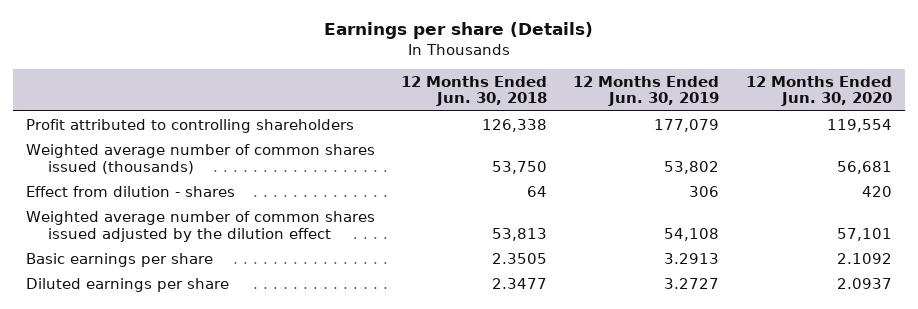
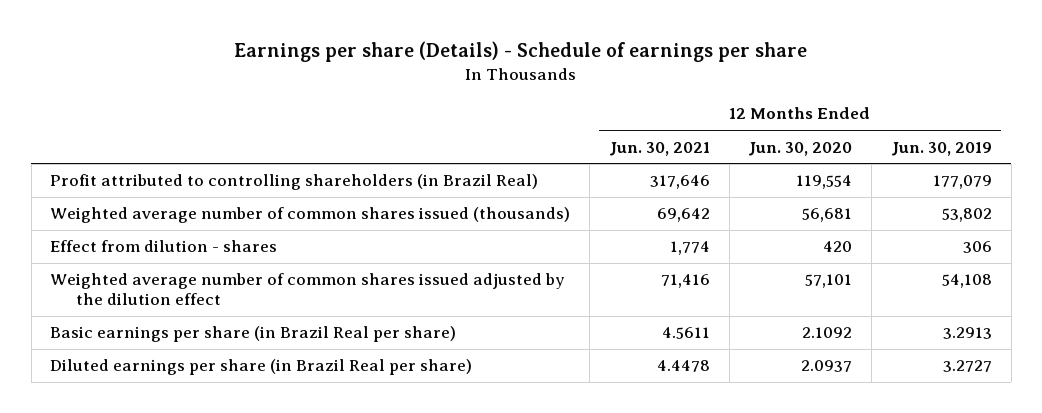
[323,22,593,40] Earnings per share (Details) -> [234,41,808,63] Earnings per share (Details) - Schedule of earnings per share
[401,75,548,107] 12 Months Ended Jun. 30, 2018 -> none
none -> [608,141,710,156] Jun. 30, 2021
[26,118,355,133] Profit attributed to controlling shareholders -> [50,174,539,191] Profit attributed to controlling shareholders (in Brazil Real)
[26,252,214,267] Basic earnings per share -> [50,326,457,343] Basic earnings per share (in Brazil Real per share)
[26,277,230,292] Diluted earnings per share -> [50,359,473,376] Diluted earnings per share (in Brazil Real per share)

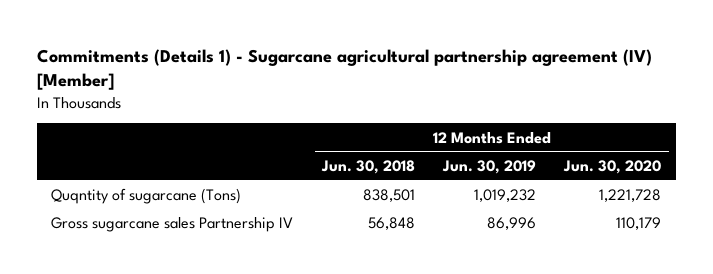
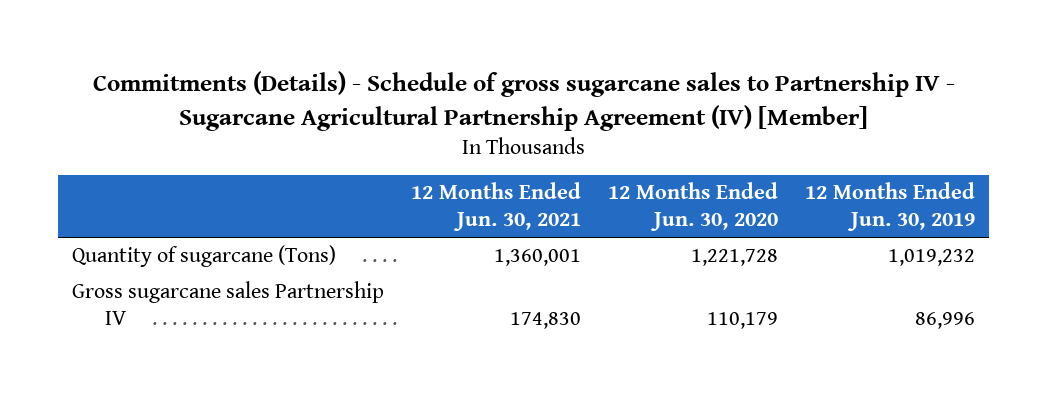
[37,48,653,91] Commitments (Details 1) - Sugarcane agricultural partnership agreement (IV) [Member] -> [92,71,955,131] Commitments (Details) - Schedule of gross sugarcane sales to Partnership IV - Sugarcane Agricultural Partnership Agreement (IV) [Member]
[320,159,415,174] Jun. 30, 2018 -> none
none -> [410,182,581,232] 12 Months Ended Jun. 30, 2021
[51,188,242,205] Quqntity of sugarcane (Tons) -> [71,245,336,268] Quantity of sugarcane (Tons)

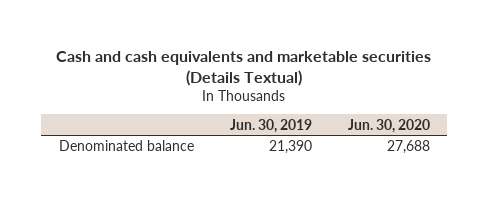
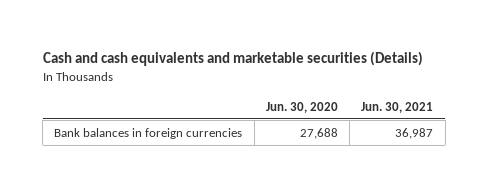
[56,50,432,86] Cash and cash equivalents and marketable securities (Details Textual) -> [42,50,423,66] Cash and cash equivalents and marketable securities (Details)
[229,118,312,133] Jun. 30, 2019 -> none
none -> [361,101,434,113] Jun. 30, 2021
[59,140,195,152] Denominated balance -> [54,127,243,139] Bank balances in foreign currencies

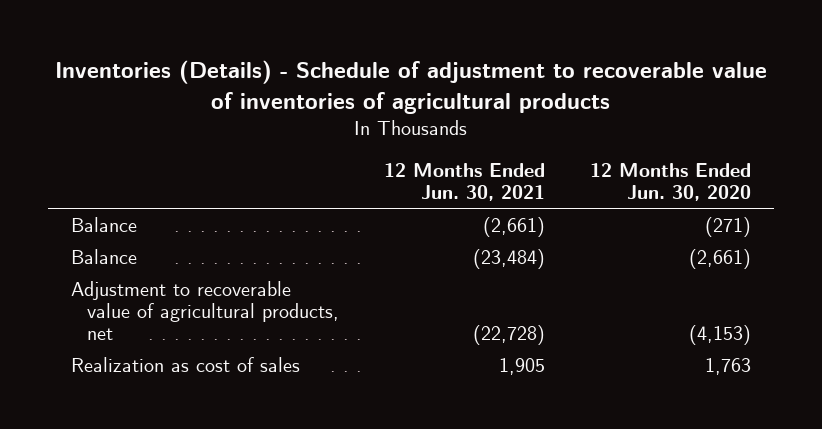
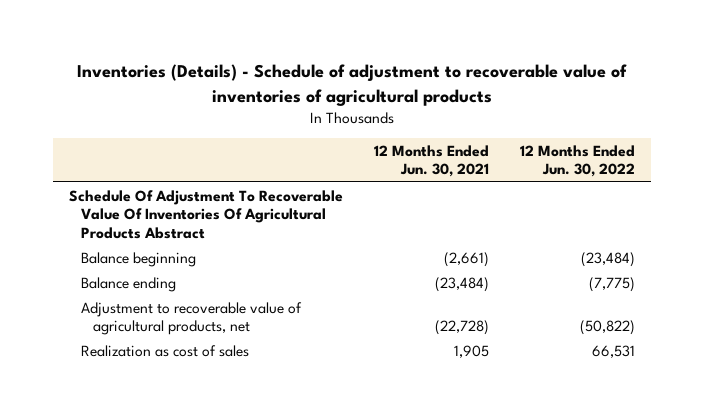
[590,162,752,202] 12 Months Ended Jun. 30, 2020 -> none
none -> [520,144,636,178] 12 Months Ended Jun. 30, 2022
none -> [68,189,343,239] Schedule Of Adjustment To Recoverable Value Of Inventories Of Agricultural Products Abstract
[70,216,137,232] Balance -> [80,251,196,267] Balance beginning
[70,248,137,264] Balance -> [80,276,176,292] Balance ending

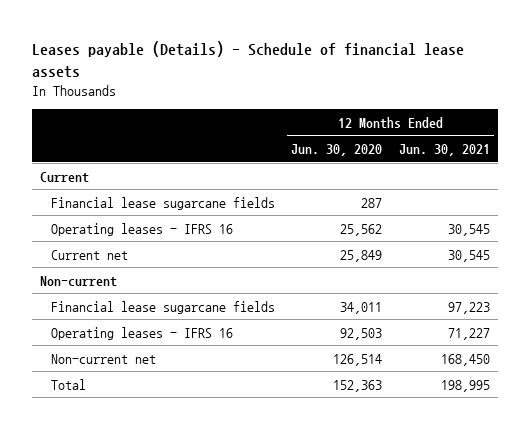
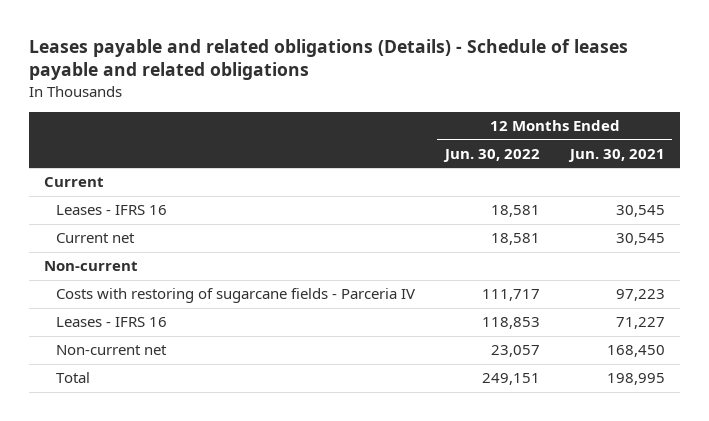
[32,41,465,79] Leases payable (Details) - Schedule of financial lease assets -> [29,38,629,81] Leases payable and related obligations (Details) - Schedule of leases payable and related obligations
[291,144,383,157] Jun. 30, 2020 -> none
none -> [442,148,540,162] Jun. 30, 2022
[51,196,276,210] Financial lease sugarcane fields -> none
[51,222,234,236] Operating leases - IFRS 16 -> [55,205,167,216] Leases - IFRS 16
[51,300,276,314] Financial lease sugarcane fields -> [55,288,415,304] Costs with restoring of sugarcane fields - Parceria IV
[51,326,234,340] Operating leases - IFRS 16 -> [55,317,167,328] Leases - IFRS 16

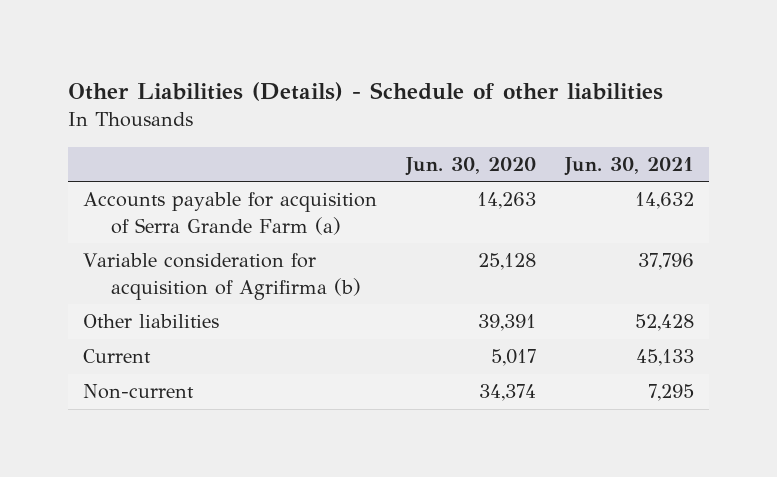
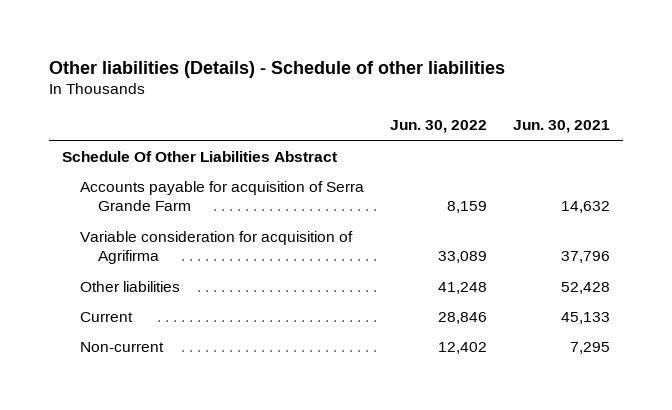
[67,82,663,102] Other Liabilities (Details) - Schedule of other liabilities -> [49,60,506,78] Other liabilities (Details) - Schedule of other liabilities
[405,156,537,176] Jun. 30, 2020 -> none
none -> [390,120,488,134] Jun. 30, 2022
none -> [62,150,338,162] Schedule Of Other Liabilities Abstract
[82,192,377,235] Accounts payable for acquisition of Serra Grande Farm (a) -> [80,180,365,212] Accounts payable for acquisition of Serra Grande Farm
[82,253,362,300] Variable consideration for acquisition of Agrifirma (b) -> [80,230,354,265] Variable consideration for acquisition of Agrifirma

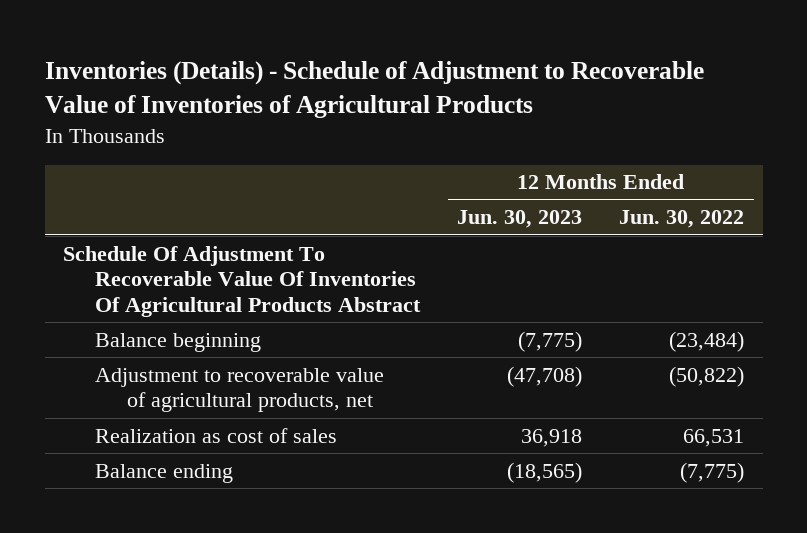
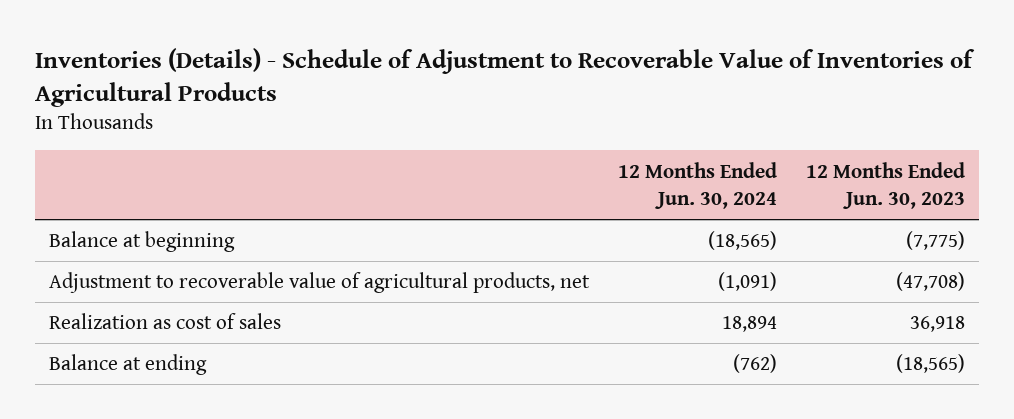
[619,210,745,229] Jun. 30, 2022 -> none
none -> [618,161,778,209] 12 Months Ended Jun. 30, 2024
[63,245,422,317] Schedule Of Adjustment To Recoverable Value Of Inventories Of Agricultural Products Abstract -> none
[95,332,262,352] Balance beginning -> [49,231,236,253] Balance at beginning
[95,463,234,483] Balance ending -> [49,354,208,376] Balance at ending

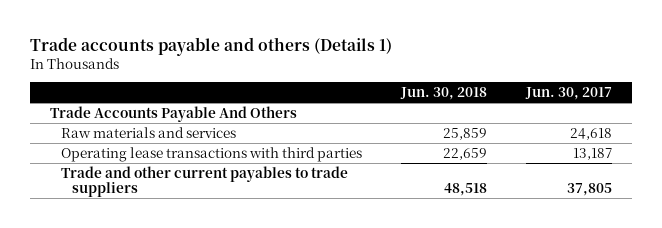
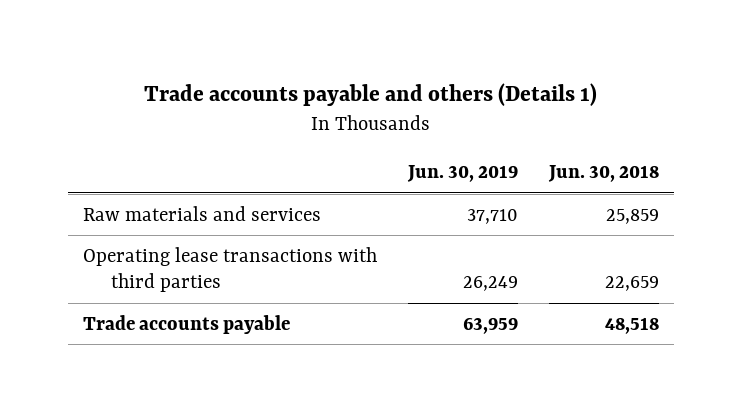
[525,86,613,100] Jun. 30, 2017 -> none
none -> [406,165,518,183] Jun. 30, 2019
[49,105,297,122] Trade Accounts Payable And Others -> none
[61,165,349,198] Trade and other current payables to trade suppliers -> [83,314,291,334] Trade accounts payable

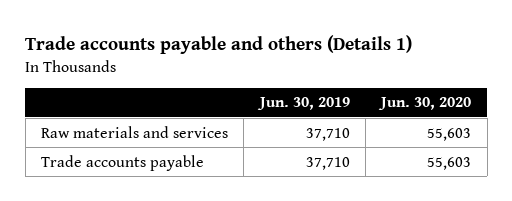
[547,165,659,183] Jun. 30, 2018 -> none
none -> [378,97,472,111] Jun. 30, 2020
[83,246,378,293] Operating lease transactions with third parties -> none
[462,316,518,334] 63,959 -> [305,156,350,170] 37,710

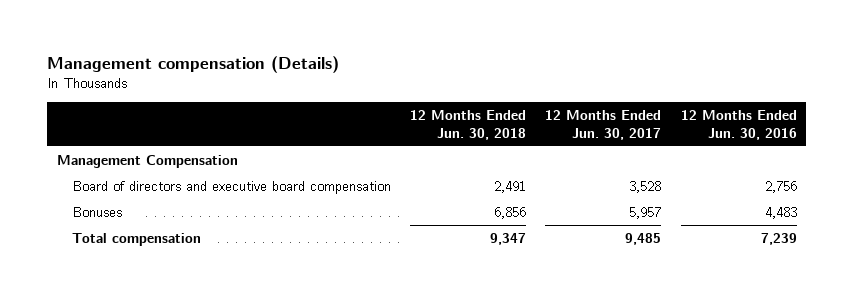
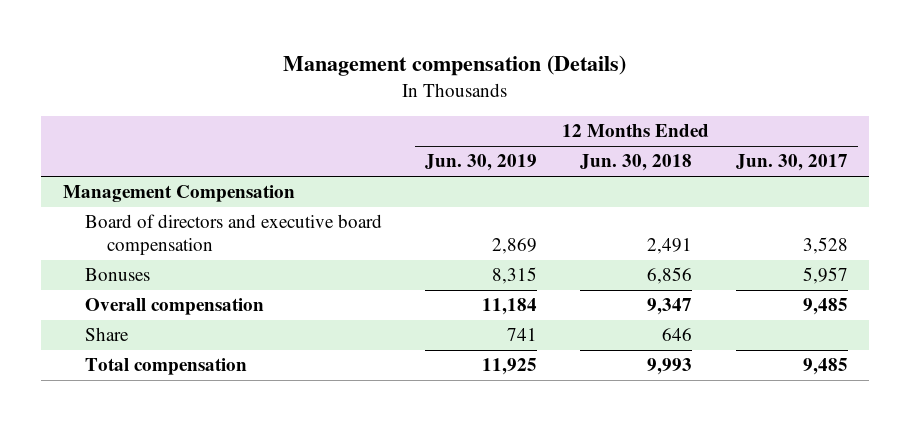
[680,110,797,140] 12 Months Ended Jun. 30, 2016 -> none
none -> [425,154,538,172] Jun. 30, 2019
none -> [85,298,265,316] Overall compensation
none -> [85,327,130,342] Share
[490,232,527,245] 9,347 -> [647,358,693,376] 9,993

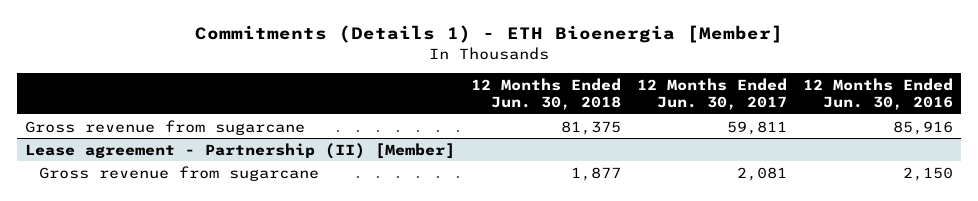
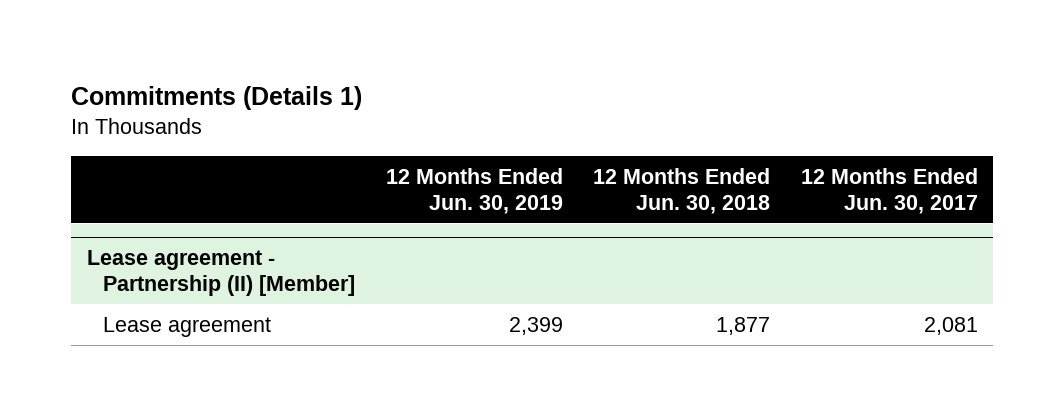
[195,25,784,44] Commitments (Details 1) - ETH Bioenergia [Member] -> [71,85,363,110] Commitments (Details 1)
[803,78,954,111] 12 Months Ended Jun. 30, 2016 -> none
none -> [385,167,563,215] 12 Months Ended Jun. 30, 2019
[24,119,305,135] Gross revenue from sugarcane -> none
[39,165,320,181] Gross revenue from sugarcane -> [103,316,272,337] Lease agreement

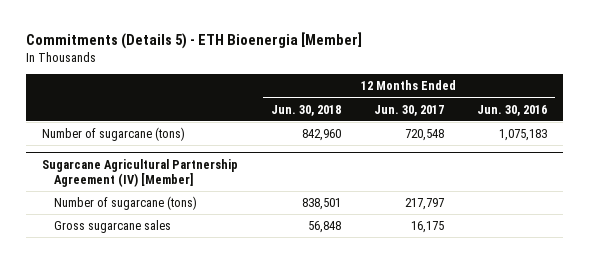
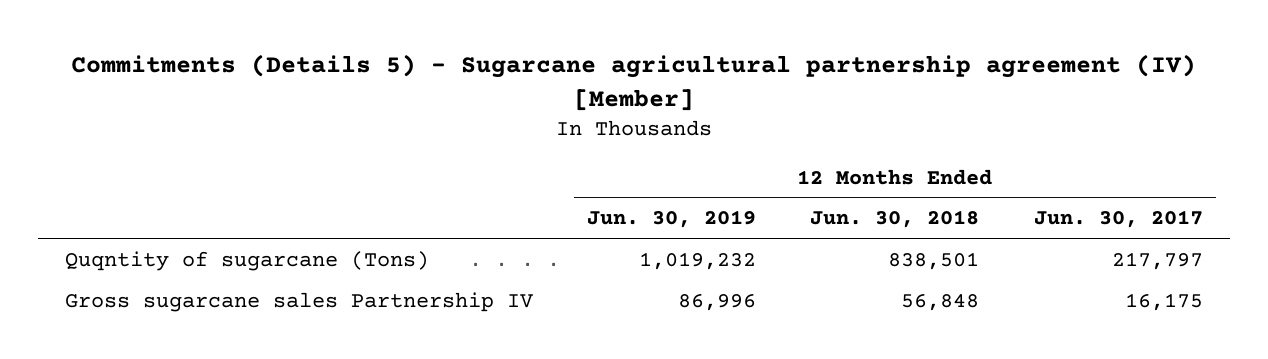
[25,32,362,50] Commitments (Details 5) - ETH Bioenergia [Member] -> [70,53,1196,111] Commitments (Details 5) - Sugarcane agricultural partnership agreement (IV) [Member]
[476,104,547,116] Jun. 30, 2016 -> none
none -> [587,210,757,229] Jun. 30, 2019
[42,158,239,188] Sugarcane Agricultural Partnership Agreement (IV) [Member] -> none
[53,196,197,211] Number of sugarcane (tons) -> none
[42,127,186,142] Number of sugarcane (tons) -> [65,250,430,271] Quqntity of sugarcane (Tons)
[302,129,342,142] 842,960 -> [888,251,980,270] 838,501
[404,129,444,142] 720,548 -> [1111,251,1203,270] 217,797
[53,220,171,234] Gross sugarcane sales -> [65,291,535,312] Gross sugarcane sales Partnership IV

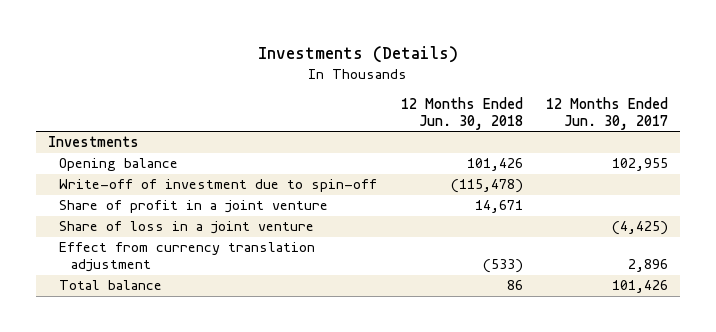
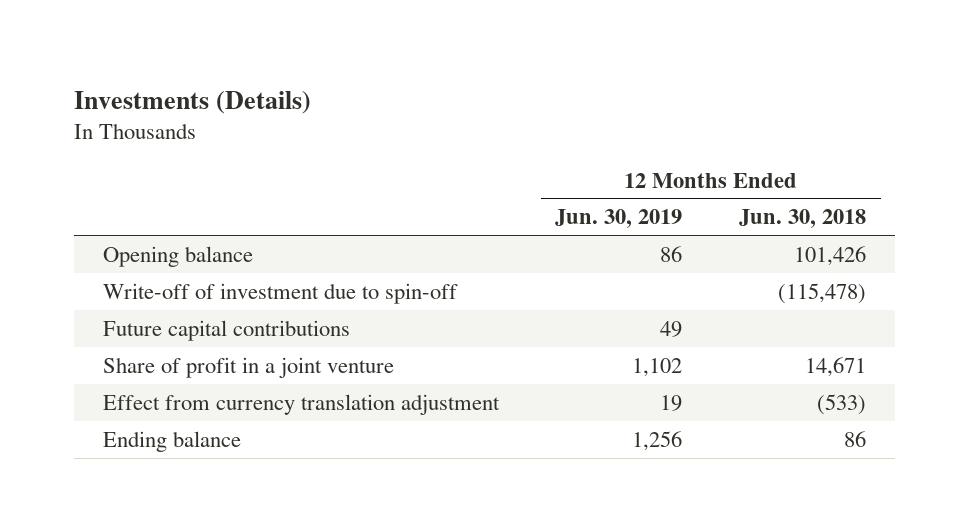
[545,97,668,130] 12 Months Ended Jun. 30, 2017 -> none
none -> [555,209,683,229] Jun. 30, 2019
[48,136,140,148] Investments -> none
none -> [102,319,350,341] Future capital contributions
[59,221,315,235] Share of loss in a joint venture -> none
[59,280,163,291] Total balance -> [102,430,241,452] Ending balance

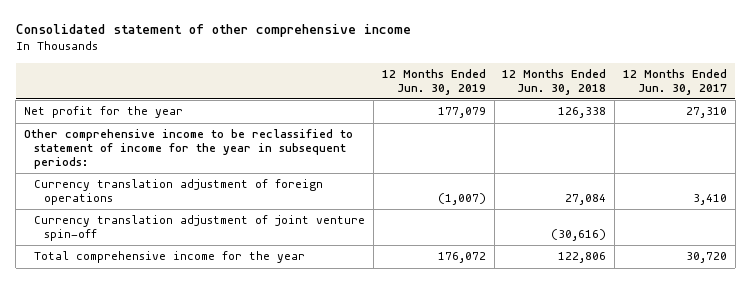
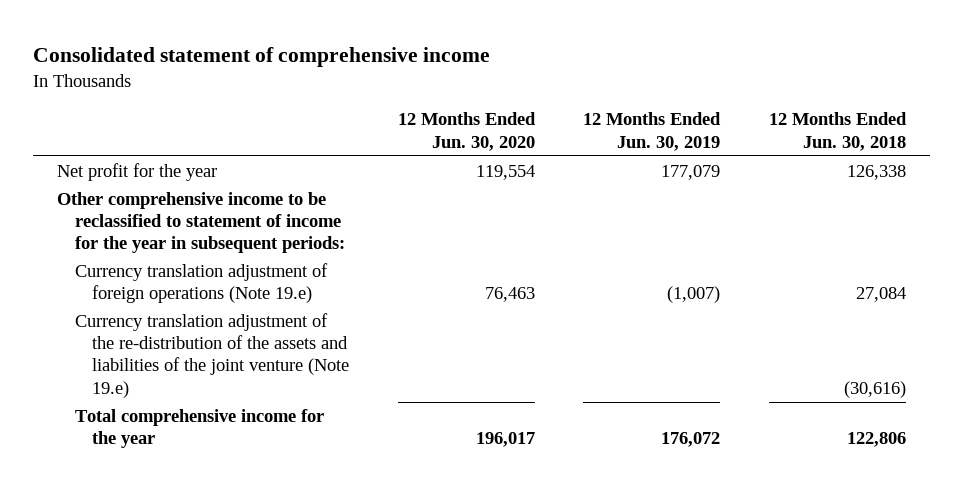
[15,24,411,38] Consolidated statement of other comprehensive income -> [32,46,490,67] Consolidated statement of comprehensive income
[622,68,727,95] 12 Months Ended Jun. 30, 2017 -> none
none -> [397,112,536,151] 12 Months Ended Jun. 30, 2020
[34,179,324,206] Currency translation adjustment of foreign operations -> [74,262,328,304] Currency translation adjustment of foreign operations (Note 19.e)
[34,215,366,242] Currency translation adjustment of joint venture spin-off -> [74,312,350,398] Currency translation adjustment of the re-distribution of the assets and liabilities of the joint venture (Note 19.e)

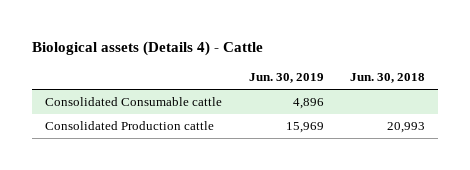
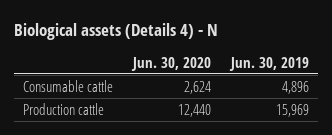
[32,41,264,57] Biological assets (Details 4) - Cattle -> [13,23,218,41] Biological assets (Details 4) - N
[350,73,426,84] Jun. 30, 2018 -> none
none -> [130,56,211,71] Jun. 30, 2020
[45,97,223,107] Consolidated Consumable cattle -> [23,79,114,92] Consumable cattle
[45,121,215,131] Consolidated Production cattle -> [23,102,105,115] Production cattle

